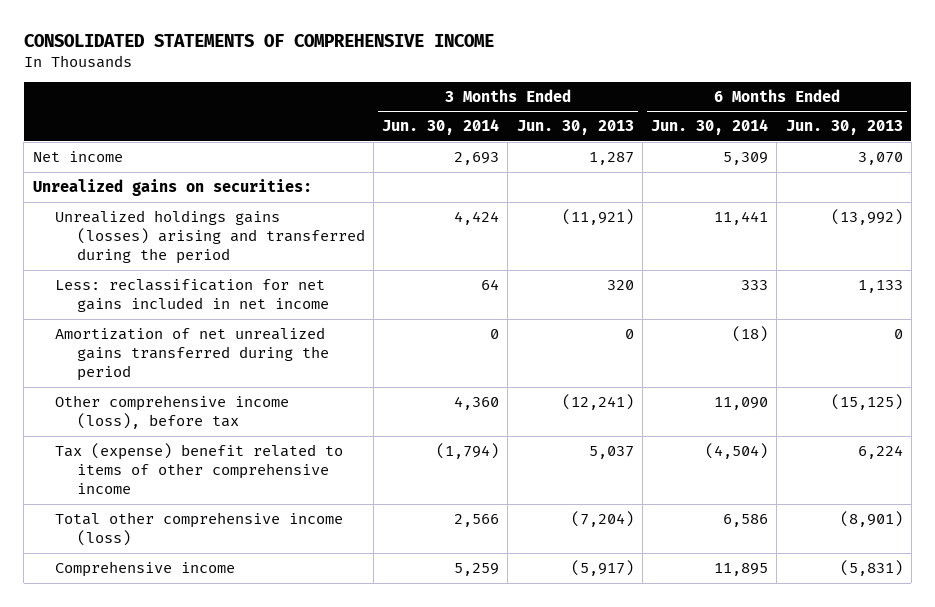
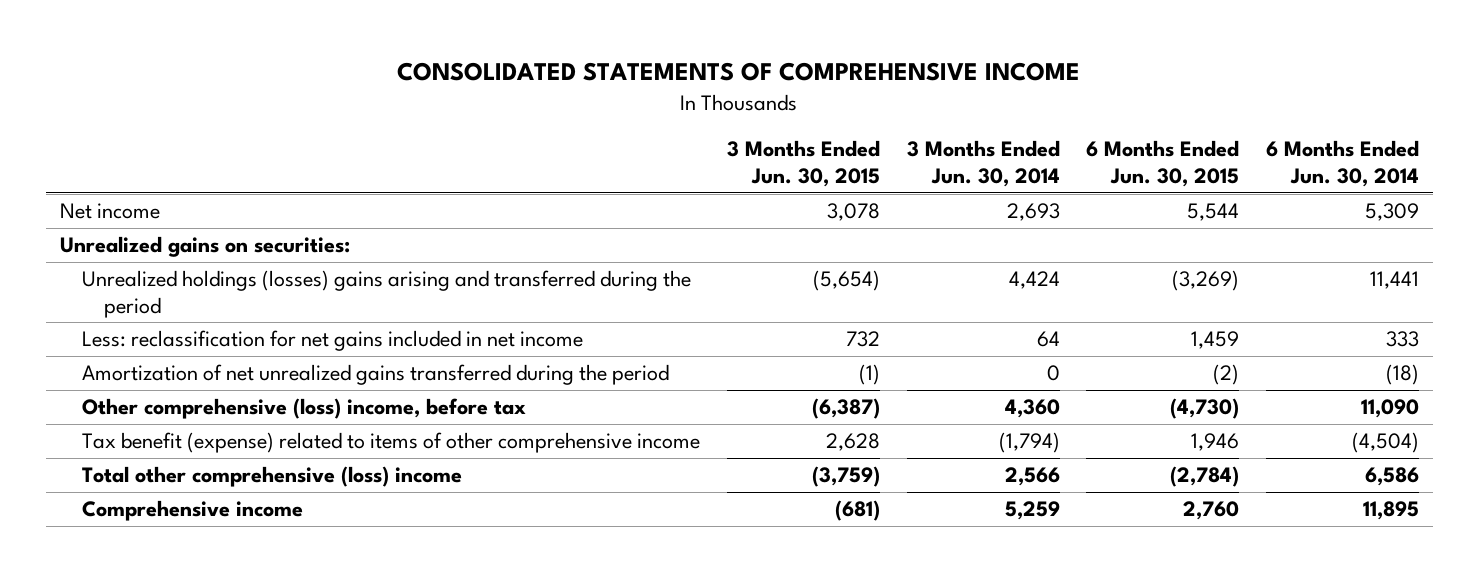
[516,120,634,136] Jun. 30, 2013 -> none
[785,120,903,136] Jun. 30, 2013 -> none
none -> [726,140,880,188] 3 Months Ended Jun. 30, 2015
none -> [1086,140,1240,188] 6 Months Ended Jun. 30, 2015
[54,209,365,265] Unrealized holdings gains (losses) arising and transferred during the period -> [81,270,691,318] Unrealized holdings (losses) gains arising and transferred during the period
[54,394,289,430] Other comprehensive income (loss), before tax -> [81,398,526,420] Other comprehensive (loss) income, before tax
[54,442,343,495] Tax (expense) benefit related to items of other comprehensive income -> [81,432,700,454] Tax benefit (expense) related to items of other comprehensive income
[54,511,343,547] Total other comprehensive income (loss) -> [81,466,462,488] Total other comprehensive (loss) income

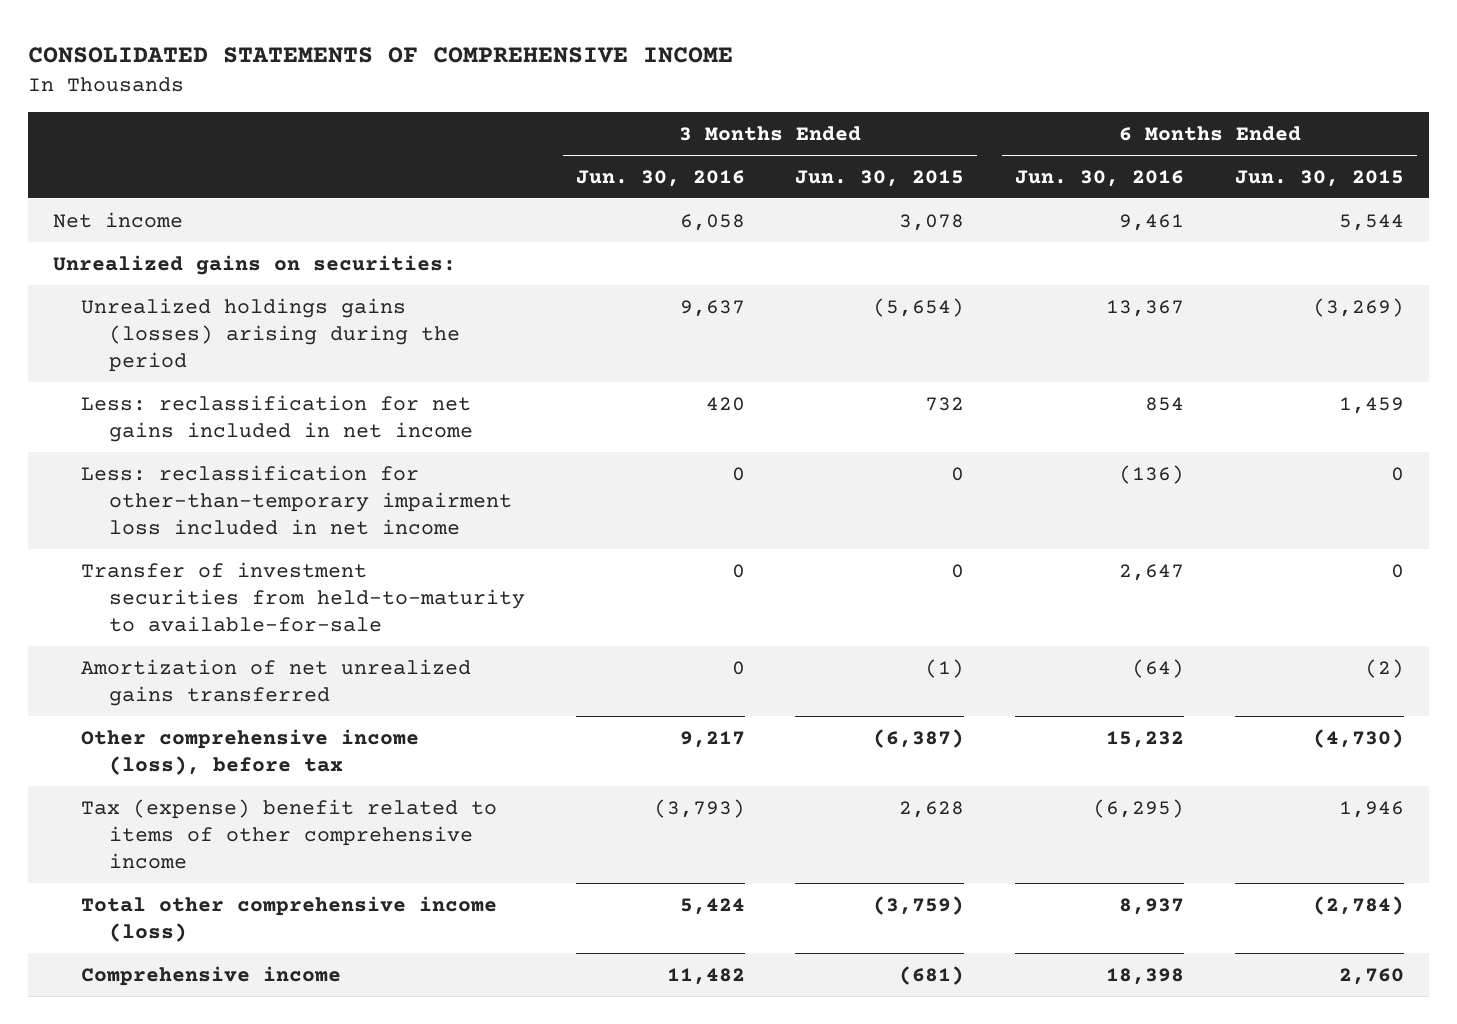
[906,140,1060,188] 3 Months Ended Jun. 30, 2014 -> none
[1266,140,1420,188] 6 Months Ended Jun. 30, 2014 -> none
none -> [575,169,745,187] Jun. 30, 2016
none -> [1015,169,1185,187] Jun. 30, 2016
[81,270,691,318] Unrealized holdings (losses) gains arising and transferred during the period -> [81,297,460,372] Unrealized holdings gains (losses) arising during the period
none -> [81,464,512,535] Less: reclassification for other-than-temporary impairment loss included in net income
none -> [81,561,525,632] Transfer of investment securities from held-to-maturity to available-for-sale
[81,364,669,386] Amortization of net unrealized gains transferred during the period -> [81,658,472,706] Amortization of net unrealized gains transferred
[81,398,526,420] Other comprehensive (loss) income, before tax -> [81,728,420,775] Other comprehensive income (loss), before tax
[81,432,700,454] Tax benefit (expense) related to items of other comprehensive income -> [81,798,498,869] Tax (expense) benefit related to items of other comprehensive income
[81,466,462,488] Total other comprehensive (loss) income -> [81,895,498,942] Total other comprehensive income (loss)

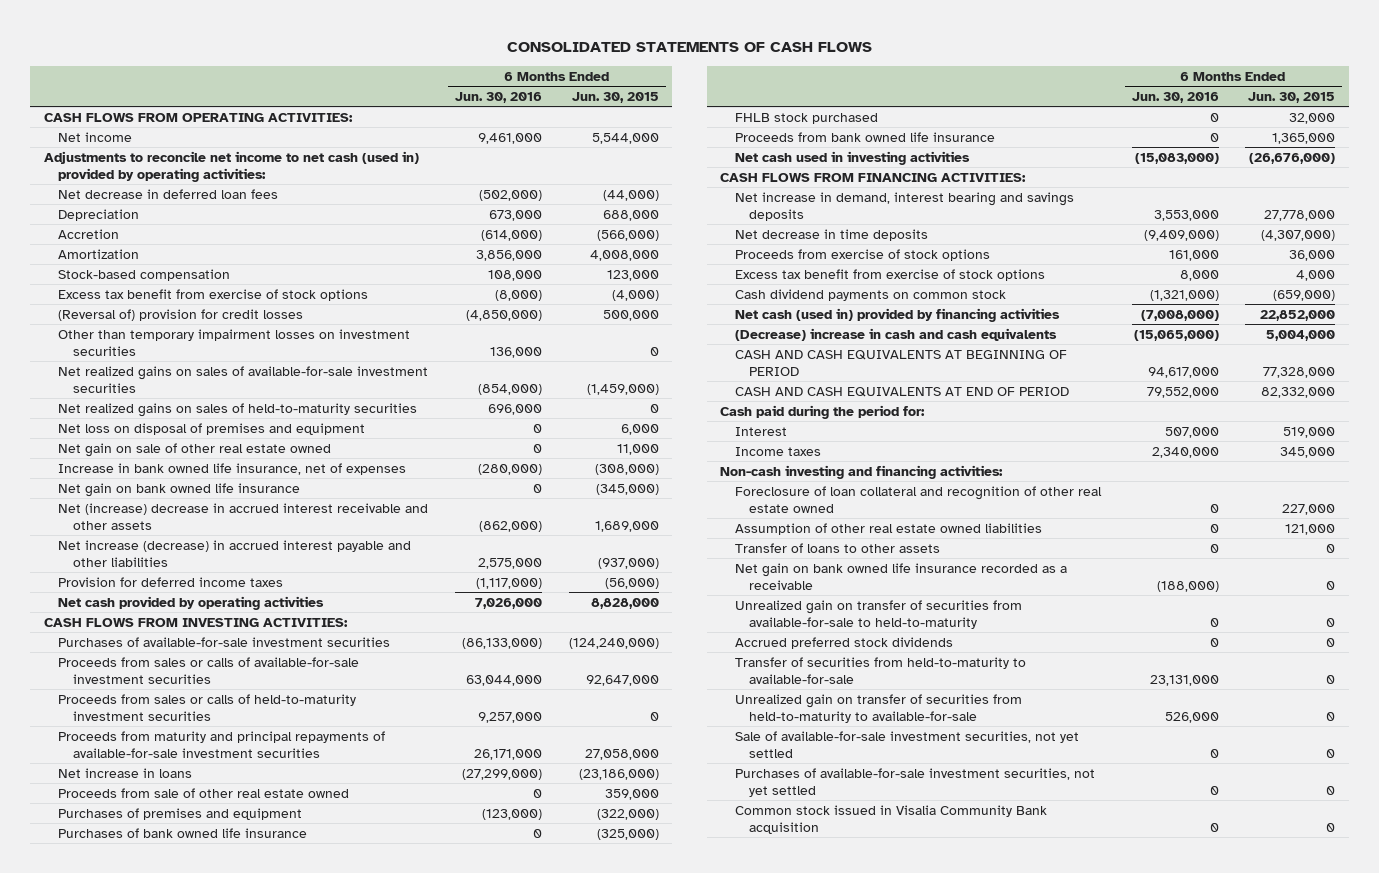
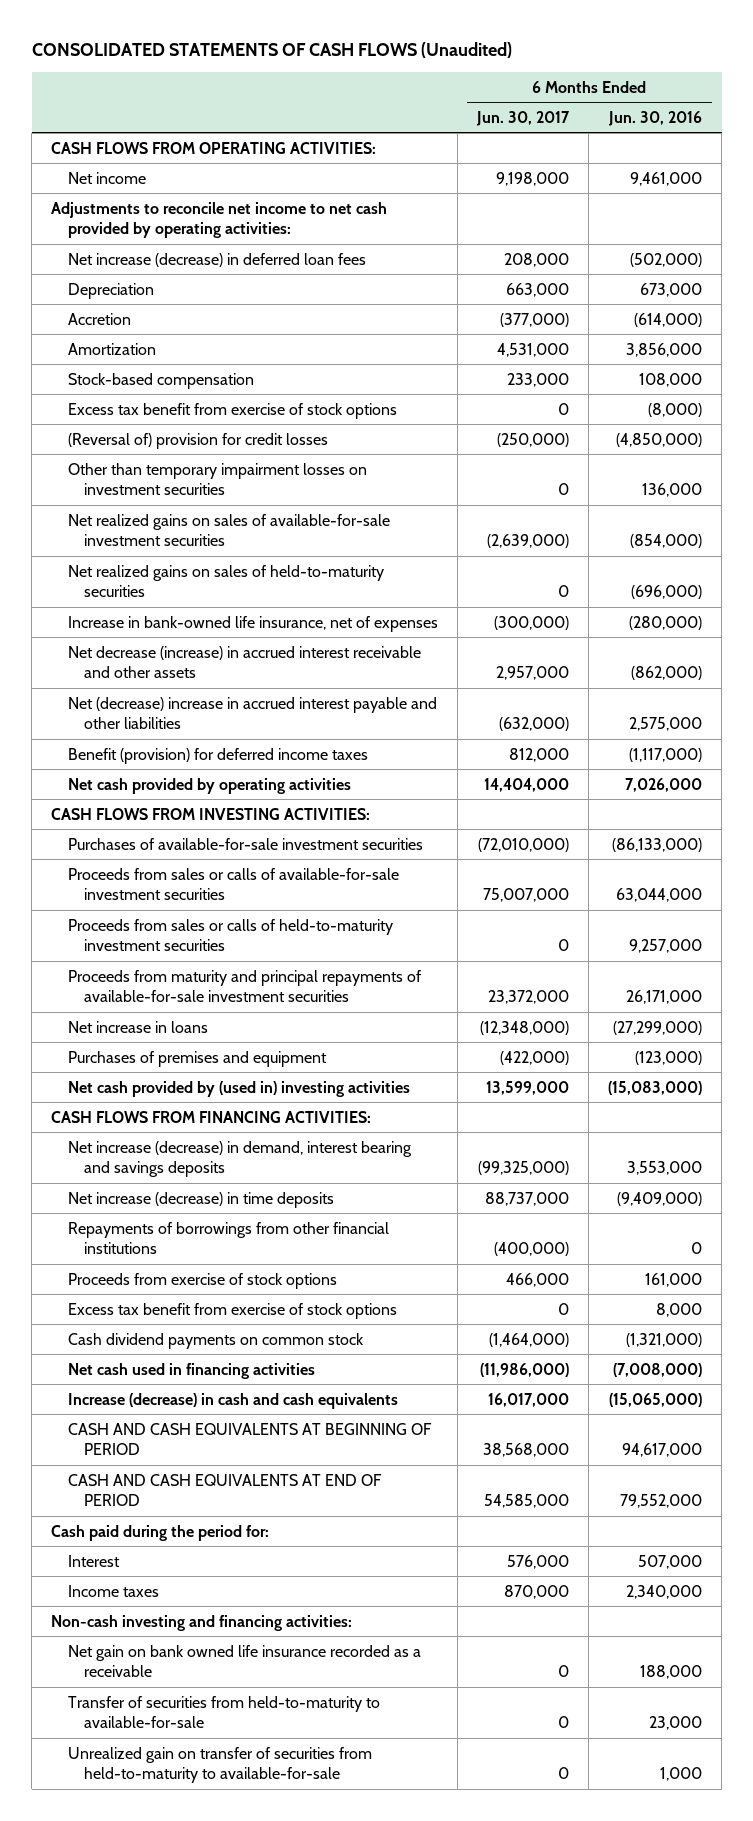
[506,41,872,52] CONSOLIDATED STATEMENTS OF CASH FLOWS -> [31,42,512,59] CONSOLIDATED STATEMENTS OF CASH FLOWS (Unaudited)
[571,91,659,103] Jun. 30, 2015 -> none
none -> [475,110,570,126] Jun. 30, 2017
[43,150,419,182] Adjustments to reconcile net income to net cash (used in) provided by operating activities: -> [51,201,388,239] Adjustments to reconcile net income to net cash provided by operating activities:
[58,188,279,199] Net decrease in deferred loan fees -> [67,252,366,267] Net increase (decrease) in deferred loan fees
[58,422,366,435] Net loss on disposal of premises and equipment -> none
[58,442,332,457] Net gain on sale of other real estate owned -> none
[58,482,301,497] Net gain on bank owned life insurance -> none
[488,403,543,415] 696,000 -> [630,585,702,600] (696,000)
[58,462,407,475] Increase in bank owned life insurance, net of expenses -> [67,615,438,632] Increase in bank-owned life insurance, net of expenses
[58,502,429,530] Net (increase) decrease in accrued interest receivable and other assets -> [67,645,421,679] Net decrease (increase) in accrued interest receivable and other assets
[58,539,412,567] Net increase (decrease) in accrued interest payable and other liabilities -> [67,696,437,730] Net (decrease) increase in accrued interest payable and other liabilities
[58,576,284,587] Provision for deferred income taxes -> [67,747,368,764] Benefit (provision) for deferred income taxes
[58,787,350,798] Proceeds from sale of other real estate owned -> none
[58,827,308,838] Purchases of bank owned life insurance -> none
[734,112,878,124] FHLB stock purchased -> none
[734,131,995,142] Proceeds from bank owned life insurance -> none
[734,150,970,165] Net cash used in investing activities -> [67,1080,410,1097] Net cash provided by (used in) investing activities
[734,191,1074,221] Net increase in demand, interest bearing and savings deposits -> [67,1140,412,1178] Net increase (decrease) in demand, interest bearing and savings deposits
[734,228,928,241] Net decrease in time deposits -> [67,1191,334,1208] Net increase (decrease) in time deposits
none -> [67,1221,389,1255] Repayments of borrowings from other financial institutions
[734,307,1060,322] Net cash (used in) provided by financing activities -> [67,1362,315,1379] Net cash used in financing activities
[734,327,1057,341] (Decrease) increase in cash and cash equivalents -> [67,1392,398,1409] Increase (decrease) in cash and cash equivalents
[734,485,1102,513] Foreclosure of loan collateral and recognition of other real estate owned -> none
[734,522,1042,535] Assumption of other real estate owned liabilities -> none
[734,542,940,553] Transfer of loans to other assets -> none
[734,599,1022,629] Unrealized gain on transfer of securities from available-for-sale to held-to-maturity -> none
[734,636,953,649] Accrued preferred stock dividends -> none
[734,730,1079,758] Sale of available-for-sale investment securities, not yet settled -> none
[734,767,1095,797] Purchases of available-for-sale investment securities, not yet settled -> none
[734,804,1047,834] Common stock issued in Visalia Community Bank acquisition -> none
[1156,580,1219,592] (188,000) -> [639,1665,702,1680] 188,000
[1149,674,1219,686] 23,131,000 -> [648,1716,702,1731] 23,000
[1164,711,1219,723] 526,000 -> [659,1767,702,1782] 1,000

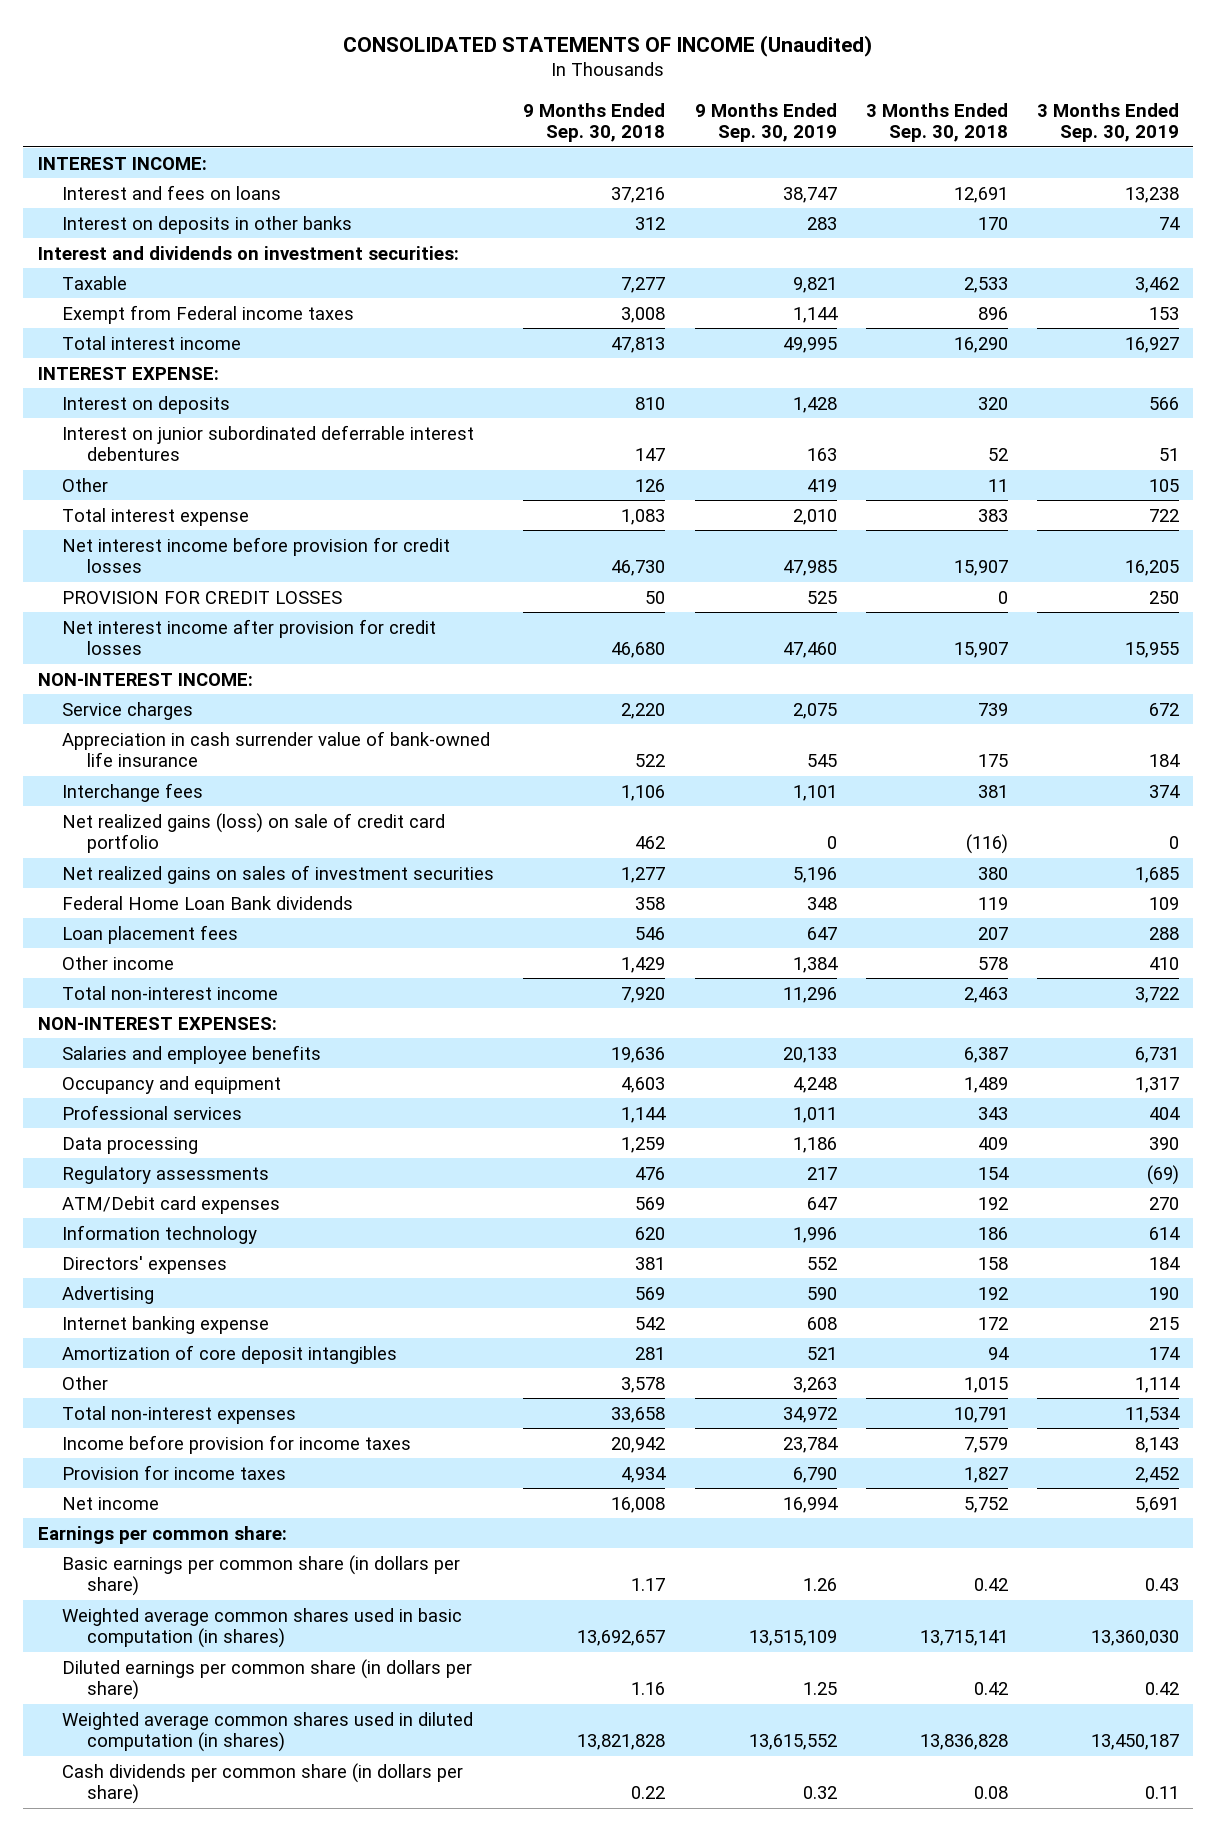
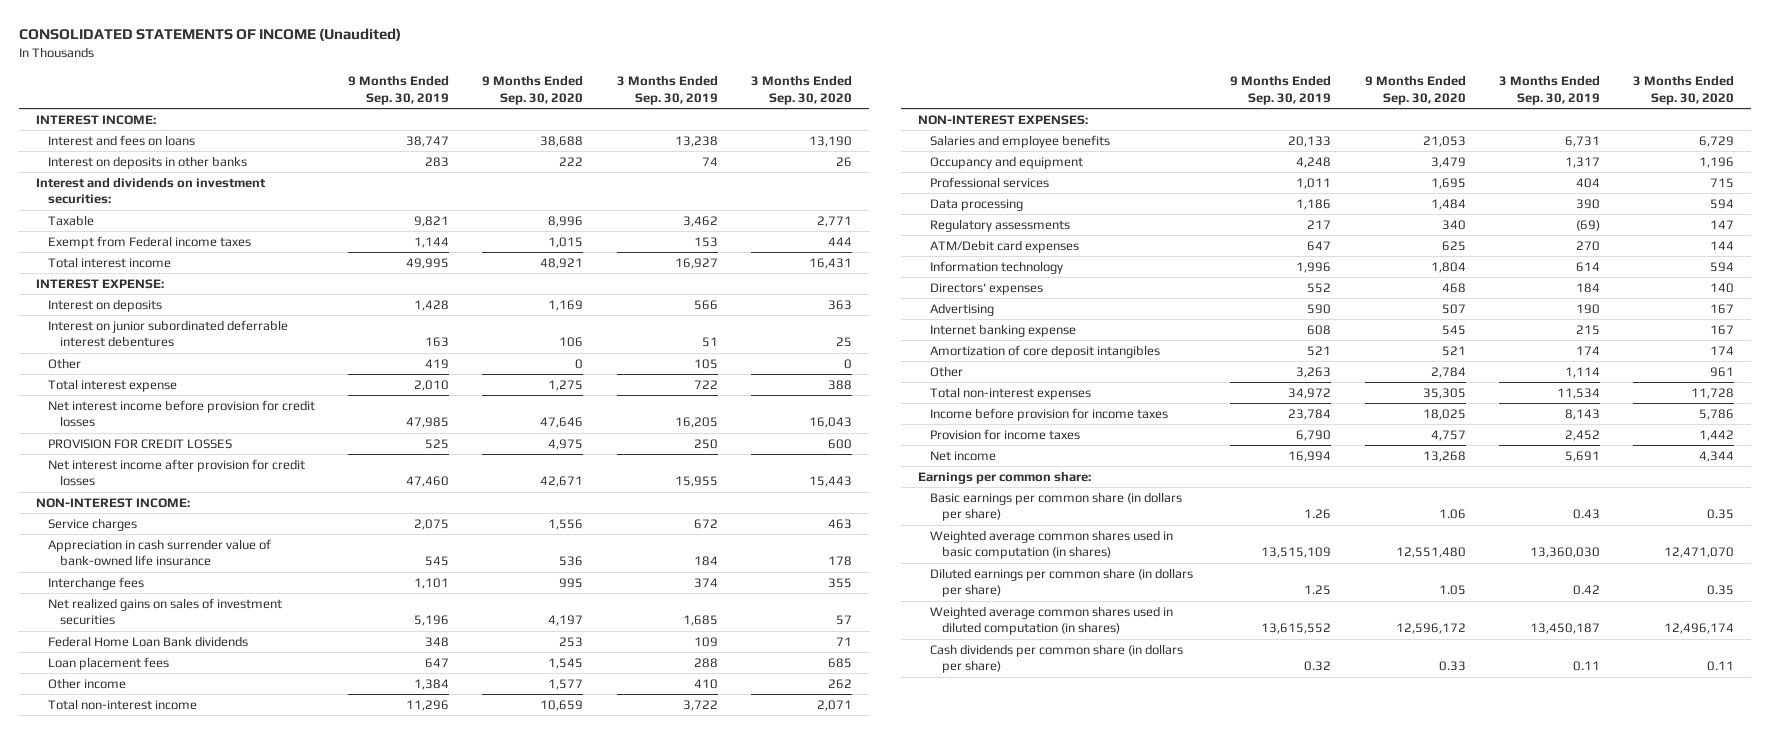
[523,102,666,142] 9 Months Ended Sep. 30, 2018 -> none
[865,102,1008,142] 3 Months Ended Sep. 30, 2018 -> none
none -> [482,75,584,105] 9 Months Ended Sep. 30, 2020
none -> [750,75,852,105] 3 Months Ended Sep. 30, 2020
[62,812,446,854] Net realized gains (loss) on sale of credit card portfolio -> none

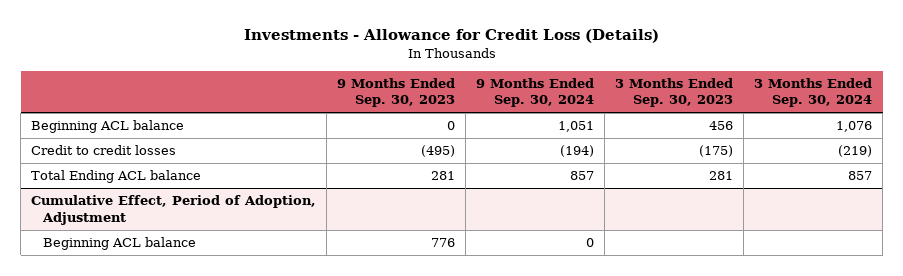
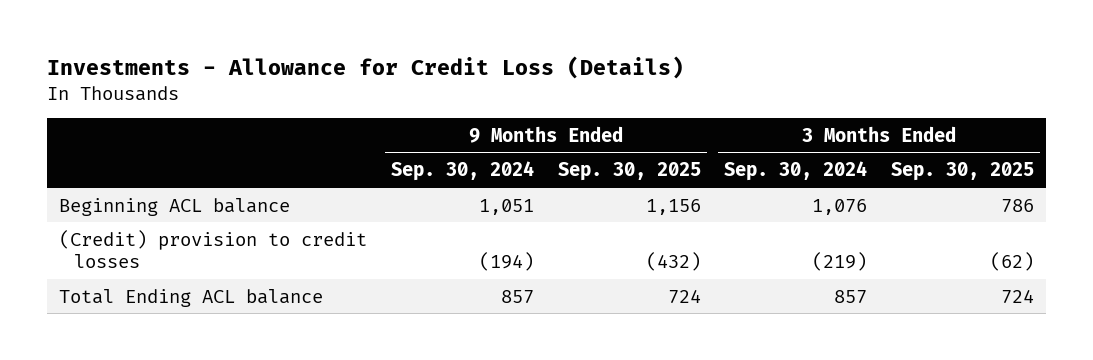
[337,77,456,108] 9 Months Ended Sep. 30, 2023 -> none
[615,77,734,108] 3 Months Ended Sep. 30, 2023 -> none
none -> [557,162,701,182] Sep. 30, 2025
none -> [891,162,1035,182] Sep. 30, 2025
[31,145,177,156] Credit to credit losses -> [58,229,367,269] (Credit) provision to credit losses
[31,195,317,225] Cumulative Effect, Period of Adoption, Adjustment -> none
[42,237,196,251] Beginning ACL balance -> none

